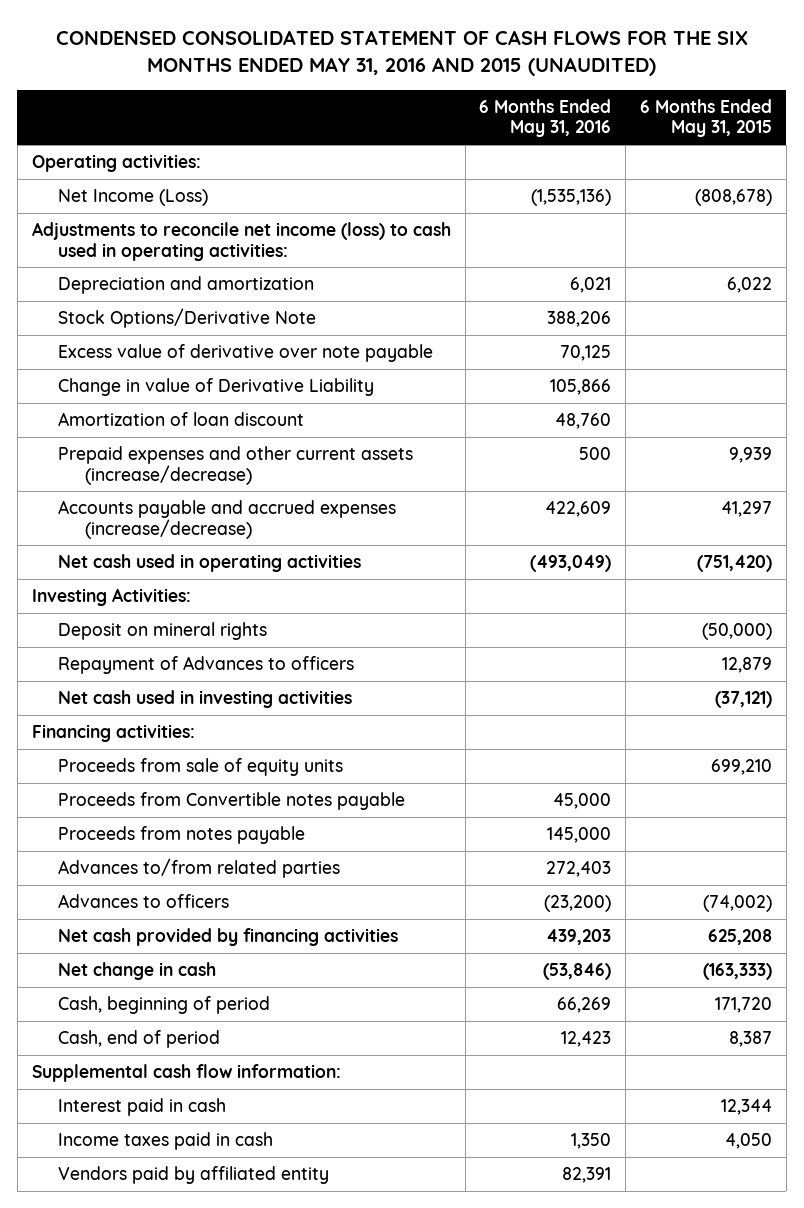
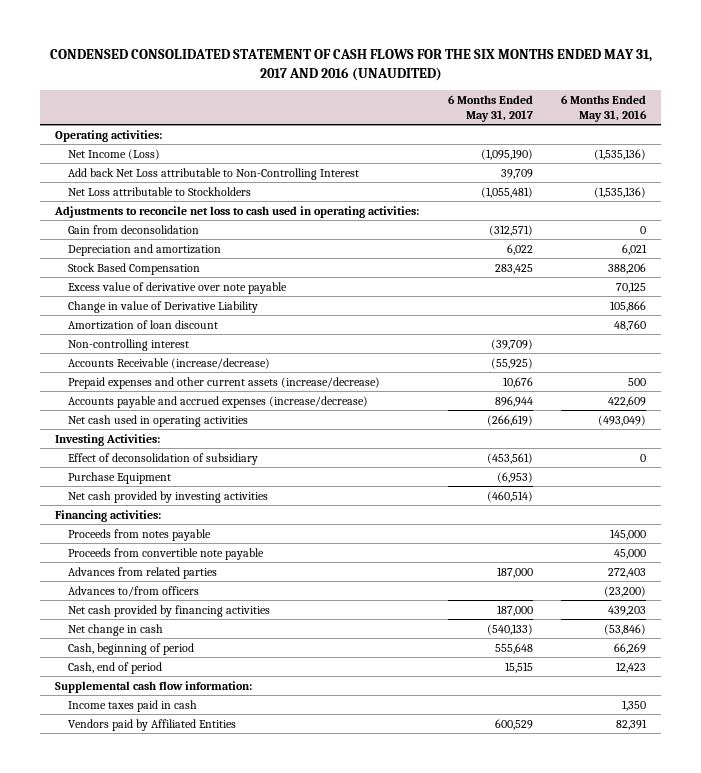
[55,29,748,77] CONDENSED CONSOLIDATED STATEMENT OF CASH FLOWS FOR THE SIX MONTHS ENDED MAY 31, 2016 AND 2015 (UNAUDITED) -> [49,49,652,82] CONDENSED CONSOLIDATED STATEMENT OF CASH FLOWS FOR THE SIX MONTHS ENDED MAY 31, 2017 AND 2016 (UNAUDITED)
[639,98,772,138] 6 Months Ended May 31, 2015 -> none
none -> [447,95,533,122] 6 Months Ended May 31, 2017
none -> [68,167,360,180] Add back Net Loss attributable to Non-Controlling Interest
none -> [68,186,252,196] Net Loss attributable to Stockholders
[31,222,451,261] Adjustments to reconcile net income (loss) to cash used in operating activities: -> [53,205,419,218] Adjustments to reconcile net loss to cash used in operating activities:
none -> [68,224,200,234] Gain from deconsolidation
[58,308,317,329] Stock Options/Derivative Note -> [68,262,201,275] Stock Based Compensation
none -> [68,338,190,351] Non-controlling interest
none -> [68,357,271,369] Accounts Receivable (increase/decrease)
[58,622,268,641] Deposit on mineral rights -> none
[58,656,355,675] Repayment of Advances to officers -> none
none -> [68,452,259,465] Effect of deconsolidation of subsidiary
none -> [68,471,172,484] Purchase Equipment
[58,690,353,709] Net cash used in investing activities -> [68,490,269,503] Net cash provided by investing activities
[58,758,344,777] Proceeds from sale of equity units -> none
[58,792,406,811] Proceeds from Convertible notes payable -> none
none -> [68,547,265,560] Proceeds from convertible note payable
[58,858,341,879] Advances to/from related parties -> [68,566,218,579] Advances from related parties
[58,894,230,909] Advances to officers -> [68,585,200,597] Advances to/from officers
[58,1098,227,1117] Interest paid in cash -> none
[58,1166,330,1185] Vendors paid by affiliated entity -> [68,718,237,731] Vendors paid by Affiliated Entities

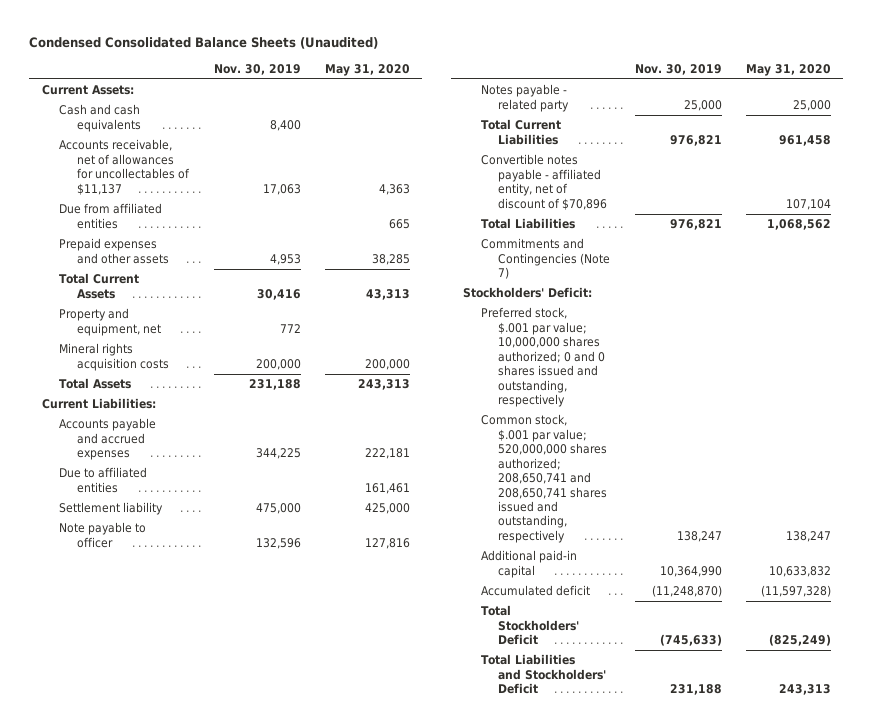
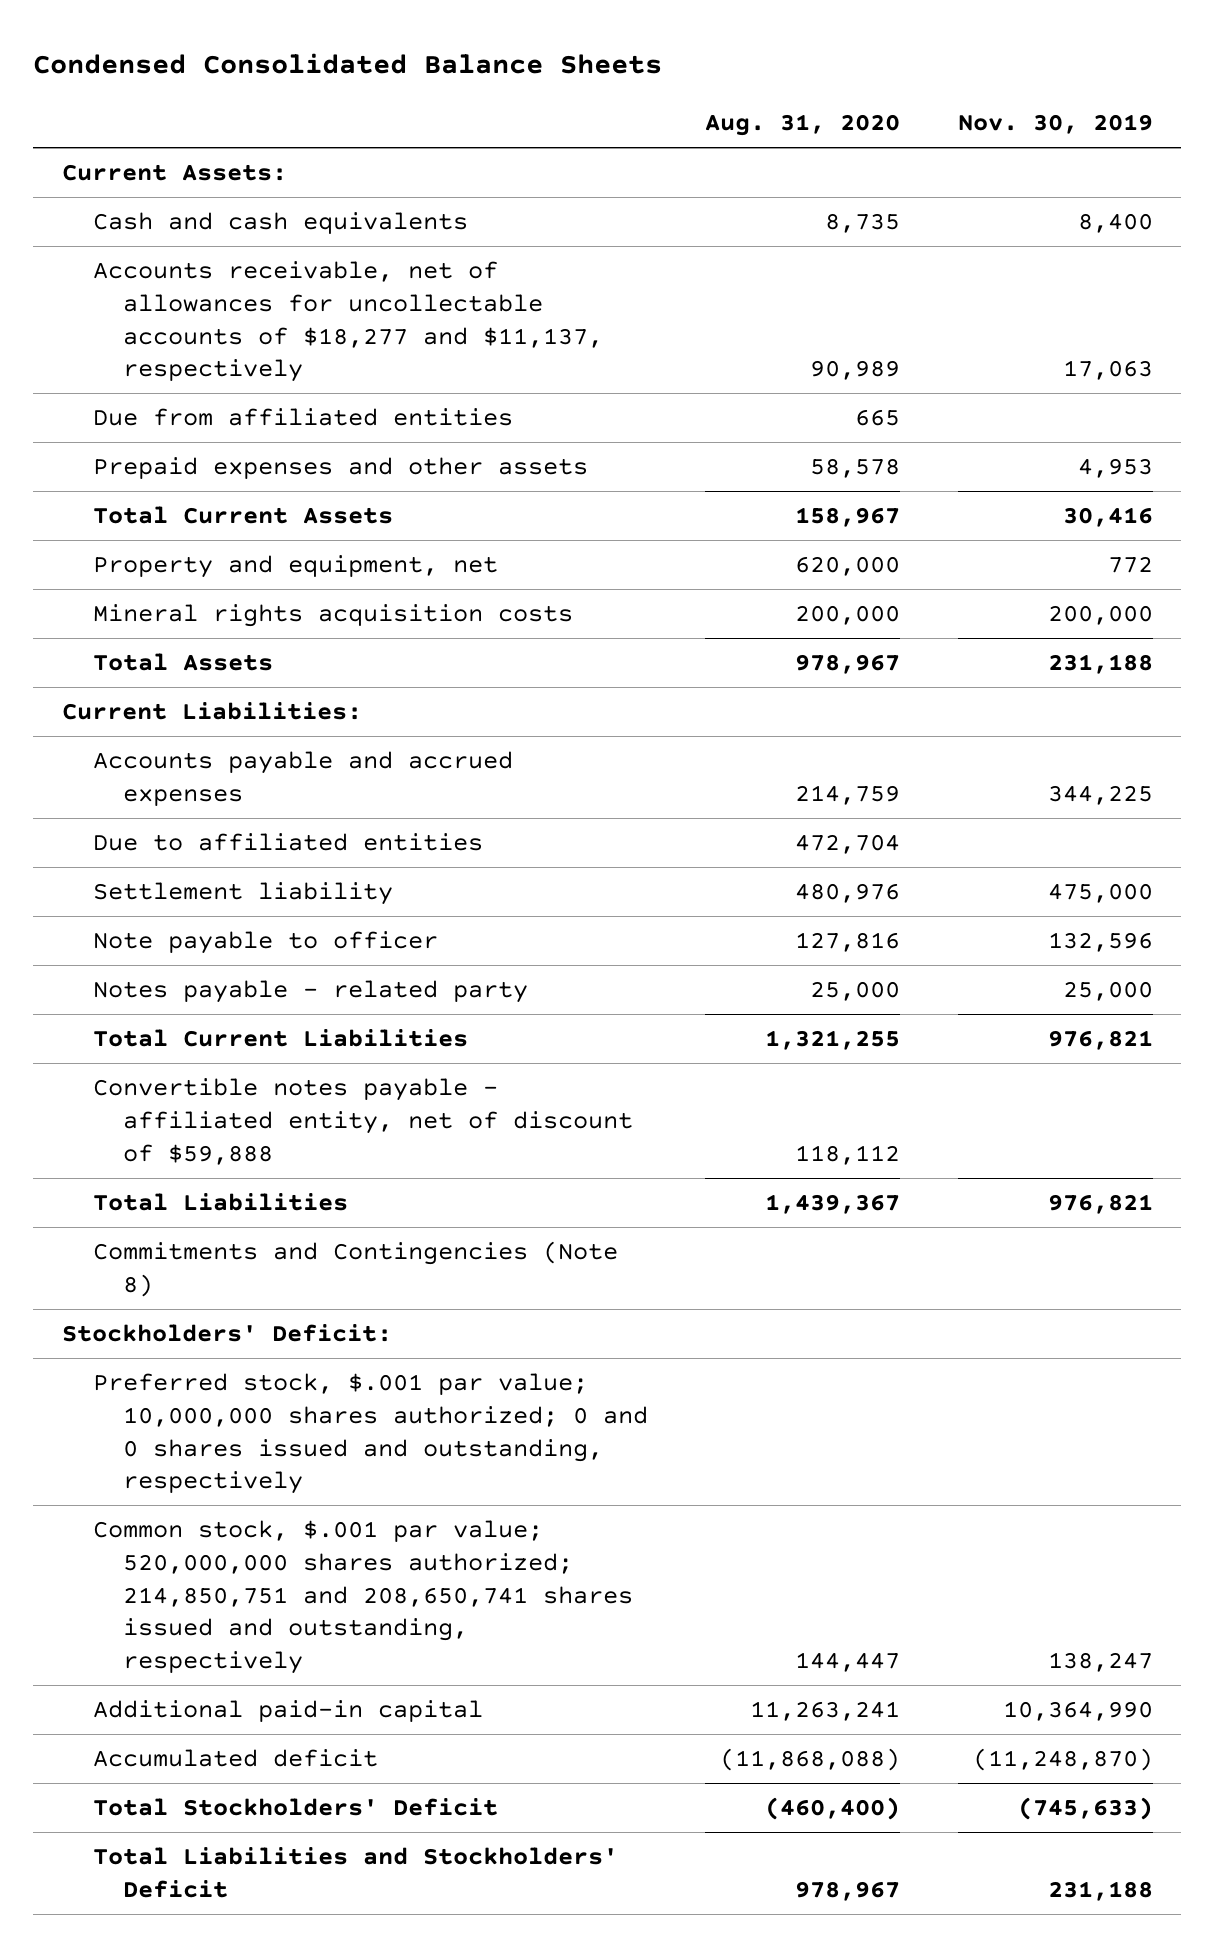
[29,37,379,50] Condensed Consolidated Balance Sheets (Unaudited) -> [33,52,663,74] Condensed Consolidated Balance Sheets
[324,63,410,76] May 31, 2020 -> none
none -> [705,113,901,136] Aug. 31, 2020
[59,139,191,195] Accounts receivable, net of allowances for uncollectables of $11,137 -> [92,261,604,383] Accounts receivable, net of allowances for uncollectable accounts of $18,277 and $11,137, respectively
[480,154,608,210] Convertible notes payable - affiliated entity, net of discount of $70,896 -> [92,1078,634,1165] Convertible notes payable - affiliated entity, net of discount of $59,888
[480,238,611,280] Commitments and Contingencies (Note 7) -> [92,1241,618,1297] Commitments and Contingencies (Note 8)
[480,414,608,543] Common stock, $.001 par value; 520,000,000 shares authorized; 208,650,741 and 208,650,741 shares issued and outstanding, respectively -> [92,1520,634,1675] Common stock, $.001 par value; 520,000,000 shares authorized; 214,850,751 and 208,650,741 shares issued and outstanding, respectively

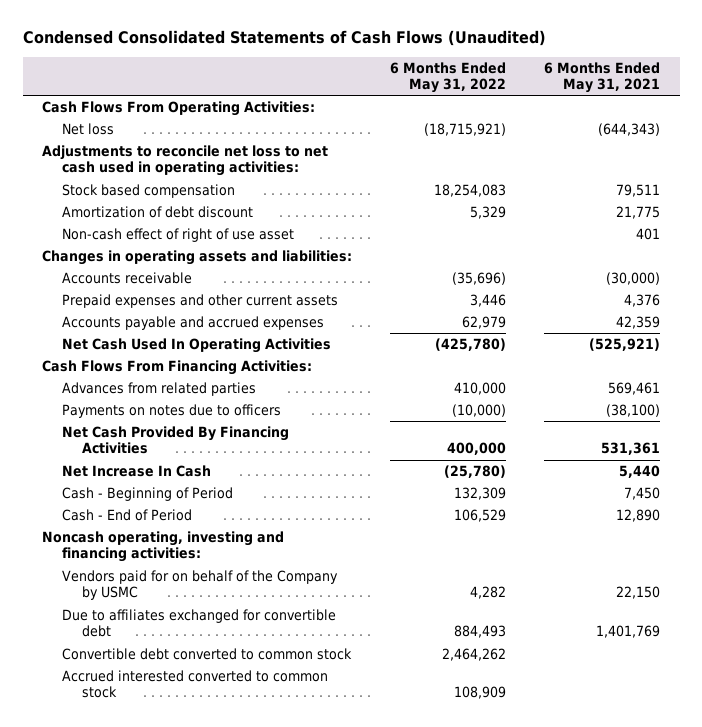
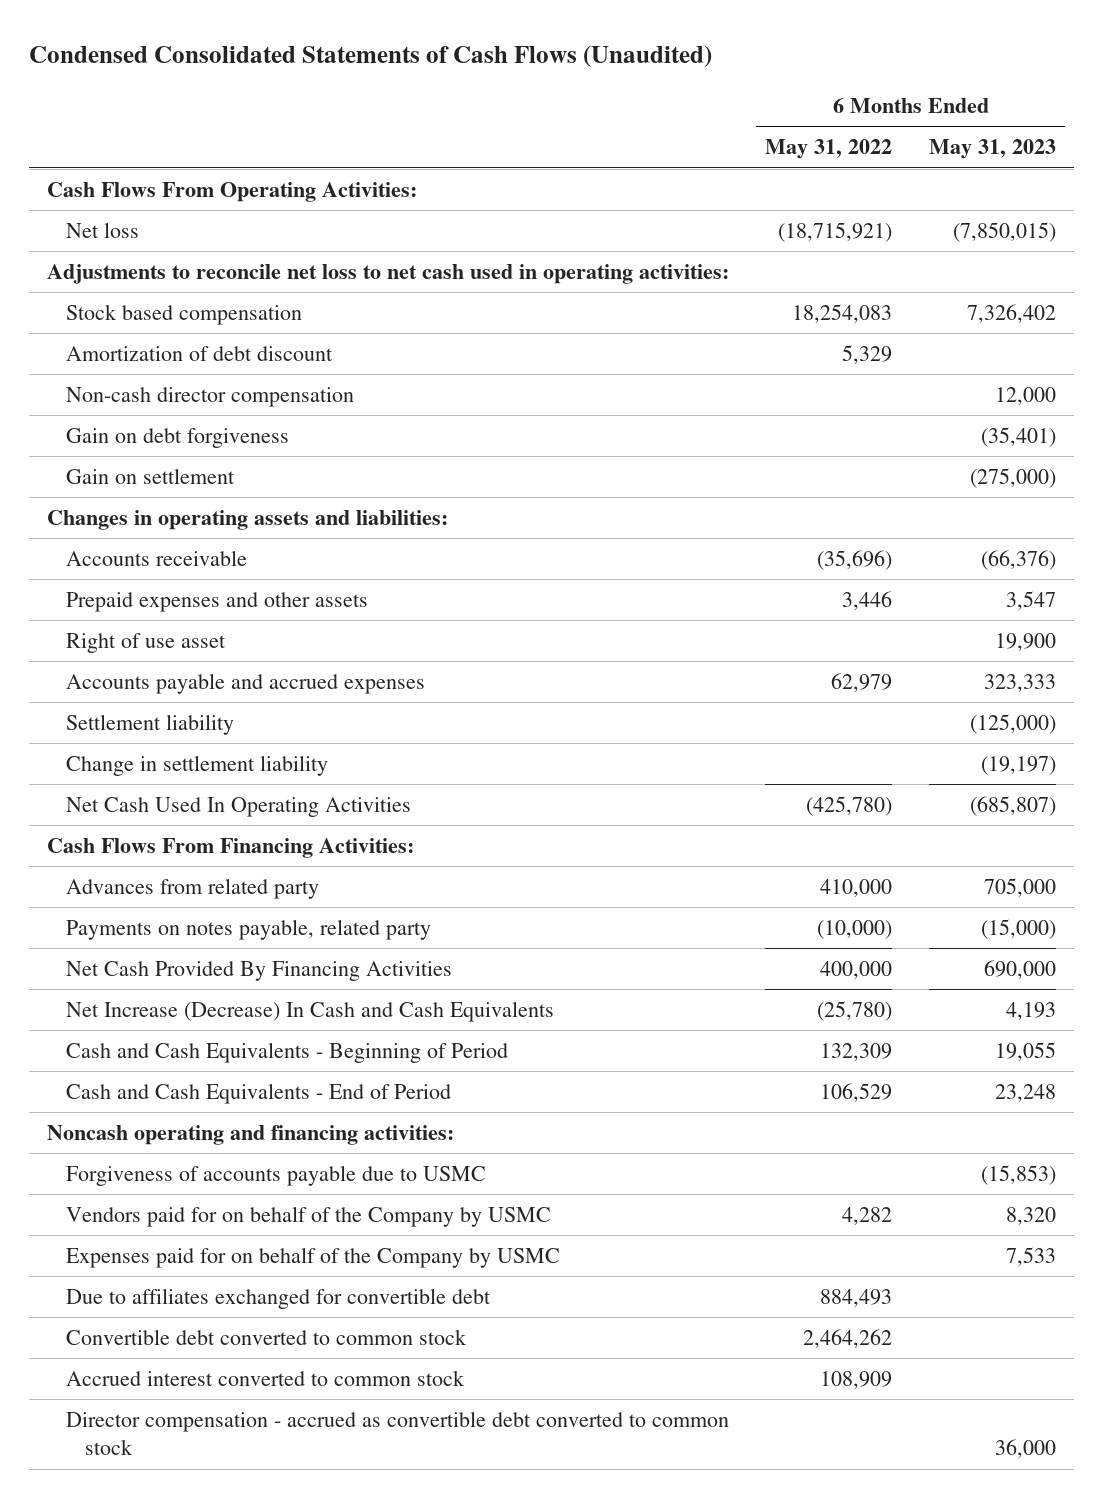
[544,61,661,94] 6 Months Ended May 31, 2021 -> none
none -> [928,139,1056,160] May 31, 2023
[62,228,295,243] Non-cash effect of right of use asset -> none
none -> [66,386,355,407] Non-cash director compensation
none -> [66,427,290,448] Gain on debt forgiveness
none -> [66,467,236,484] Gain on settlement
[62,294,339,309] Prepaid expenses and other current assets -> [66,591,369,612] Prepaid expenses and other assets
none -> [66,632,227,653] Right of use asset
none -> [66,713,235,735] Settlement liability
none -> [66,754,329,776] Change in settlement liability
[62,404,282,419] Payments on notes due to officers -> none
[62,382,257,397] Advances from related parties -> [66,877,320,899] Advances from related party
none -> [66,918,432,940] Payments on notes payable, related party
[62,465,212,478] Net Increase In Cash -> [66,1000,555,1022] Net Increase (Decrease) In Cash and Cash Equivalents
[62,487,234,502] Cash - Beginning of Period -> [66,1041,509,1063] Cash and Cash Equivalents - Beginning of Period
[62,509,193,522] Cash - End of Period -> [66,1082,452,1104] Cash and Cash Equivalents - End of Period
[41,531,284,563] Noncash operating, investing and financing activities: -> [47,1124,455,1145] Noncash operating and financing activities:
none -> [66,1164,487,1186] Forgiveness of accounts payable due to USMC
none -> [66,1246,561,1268] Expenses paid for on behalf of the Company by USMC
[62,670,329,699] Accrued interested converted to common stock -> [66,1369,466,1386] Accrued interest converted to common stock
none -> [66,1410,730,1456] Director compensation - accrued as convertible debt converted to common stock

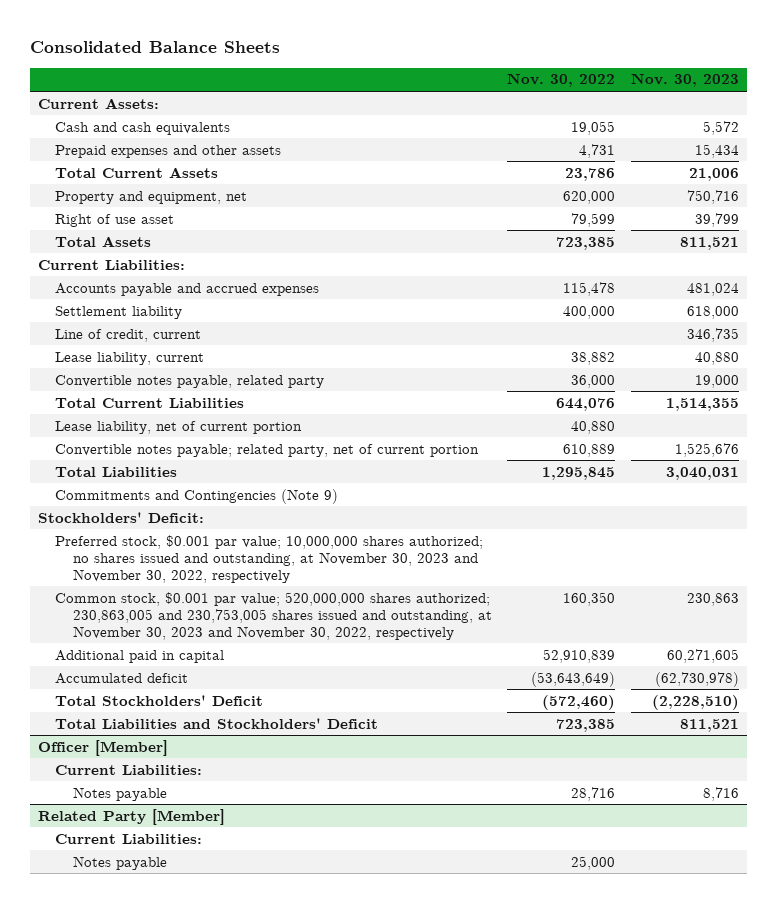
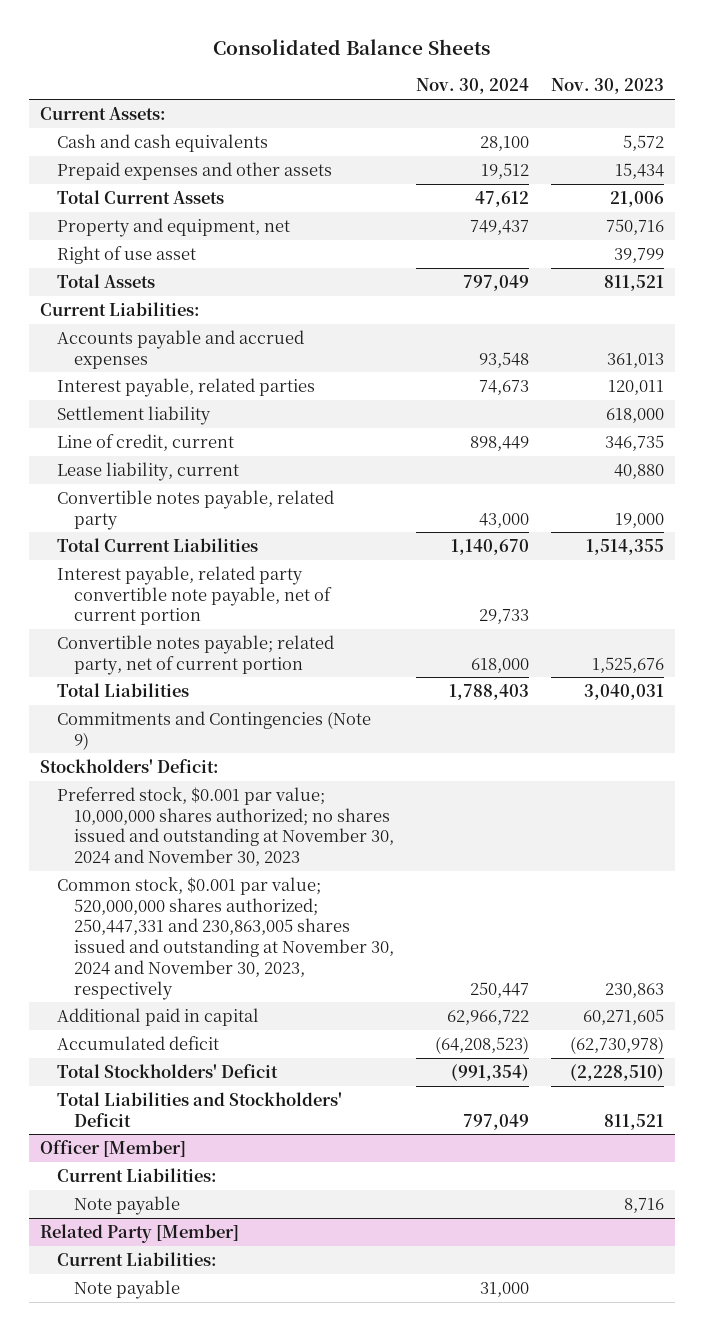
[507,73,616,88] Nov. 30, 2022 -> none
none -> [416,78,530,95] Nov. 30, 2024
[687,282,740,296] 481,024 -> [607,352,665,368] 361,013
none -> [57,377,316,397] Interest payable, related parties
[55,420,303,434] Lease liability, net of current portion -> none
none -> [57,565,333,626] Interest payable, related party convertible note payable, net of current portion
[55,534,484,583] Preferred stock, $0.001 par value; 10,000,000 shares authorized; no shares issued and outstanding, at November 30, 2023 and November 30, 2022, respectively -> [57,786,395,867] Preferred stock, $0.001 par value; 10,000,000 shares authorized; no shares issued and outstanding at November 30, 2024 and November 30, 2023
[55,591,492,640] Common stock, $0.001 par value; 520,000,000 shares authorized; 230,863,005 and 230,753,005 shares issued and outstanding, at November 30, 2023 and November 30, 2022, respectively -> [57,876,395,1000] Common stock, $0.001 par value; 520,000,000 shares authorized; 250,447,331 and 230,863,005 shares issued and outstanding at November 30, 2024 and November 30, 2023, respectively
[72,786,167,801] Notes payable -> [74,1195,181,1215] Note payable
[72,855,167,870] Notes payable -> none
none -> [74,1279,181,1299] Note payable

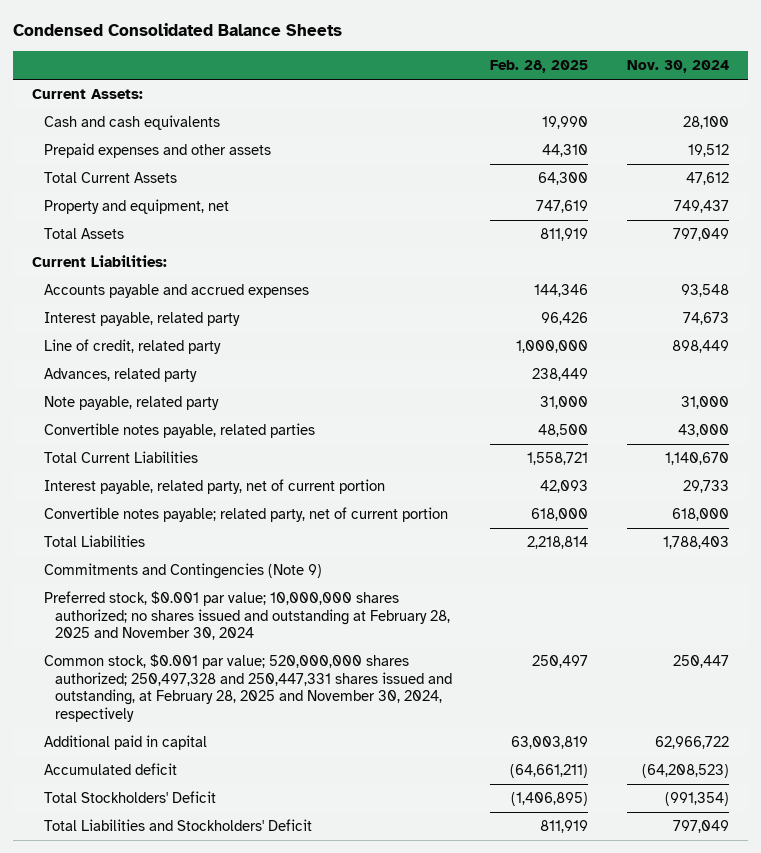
[213,39,491,56] Consolidated Balance Sheets -> [13,23,343,37] Condensed Consolidated Balance Sheets
[551,78,665,95] Nov. 30, 2023 -> none
none -> [490,59,589,73] Feb. 28, 2025
[57,245,197,264] Right of use asset -> none
[57,405,212,425] Settlement liability -> none
[57,461,240,481] Lease liability, current -> none
[57,377,316,397] Interest payable, related parties -> [43,312,240,327] Interest payable, related party
[57,433,235,451] Line of credit, current -> [43,339,221,355] Line of credit, related party
none -> [43,368,197,383] Advances, related party
none -> [43,396,219,411] Note payable, related party
[57,489,335,530] Convertible notes payable, related party -> [43,423,315,439] Convertible notes payable, related parties
[57,565,333,626] Interest payable, related party convertible note payable, net of current portion -> [43,479,385,495] Interest payable, related party, net of current portion
[40,758,220,773] Stockholders' Deficit: -> none
[57,786,395,867] Preferred stock, $0.001 par value; 10,000,000 shares authorized; no shares issued and outstanding at November 30, 2024 and November 30, 2023 -> [43,591,451,641] Preferred stock, $0.001 par value; 10,000,000 shares authorized; no shares issued and outstanding at February 28, 2025 and November 30, 2024
[57,876,395,1000] Common stock, $0.001 par value; 520,000,000 shares authorized; 250,447,331 and 230,863,005 shares issued and outstanding at November 30, 2024 and November 30, 2023, respectively -> [43,654,453,723] Common stock, $0.001 par value; 520,000,000 shares authorized; 250,497,328 and 250,447,331 shares issued and outstanding, at February 28, 2025 and November 30, 2024, respectively
[40,1139,187,1157] Officer [Member] -> none
[57,1167,218,1182] Current Liabilities: -> none
[74,1195,181,1215] Note payable -> none
[40,1223,240,1243] Related Party [Member] -> none
[57,1251,218,1266] Current Liabilities: -> none
[74,1279,181,1299] Note payable -> none

